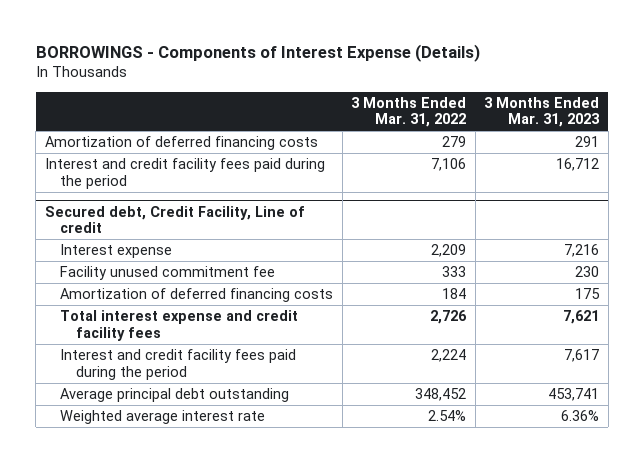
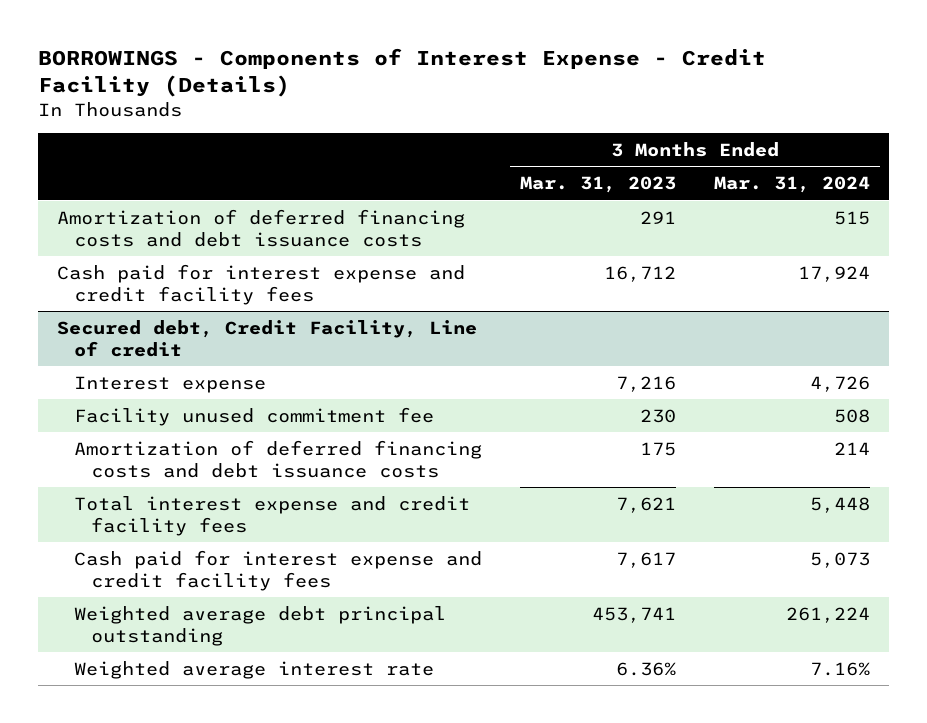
[35,43,480,62] BORROWINGS - Components of Interest Expense (Details) -> [37,47,766,98] BORROWINGS - Components of Interest Expense - Credit Facility (Details)
[351,96,467,128] 3 Months Ended Mar. 31, 2022 -> none
none -> [714,176,871,194] Mar. 31, 2024
[44,136,318,151] Amortization of deferred financing costs -> [56,208,465,247] Amortization of deferred financing costs and debt issuance costs
[44,158,325,189] Interest and credit facility fees paid during the period -> [56,263,465,305] Cash paid for interest expense and credit facility fees
[60,288,334,303] Amortization of deferred financing costs -> [73,439,482,478] Amortization of deferred financing costs and debt issuance costs
[60,349,297,380] Interest and credit facility fees paid during the period -> [73,549,482,591] Cash paid for interest expense and credit facility fees
[60,388,290,403] Average principal debt outstanding -> [73,605,446,646] Weighted average debt principal outstanding

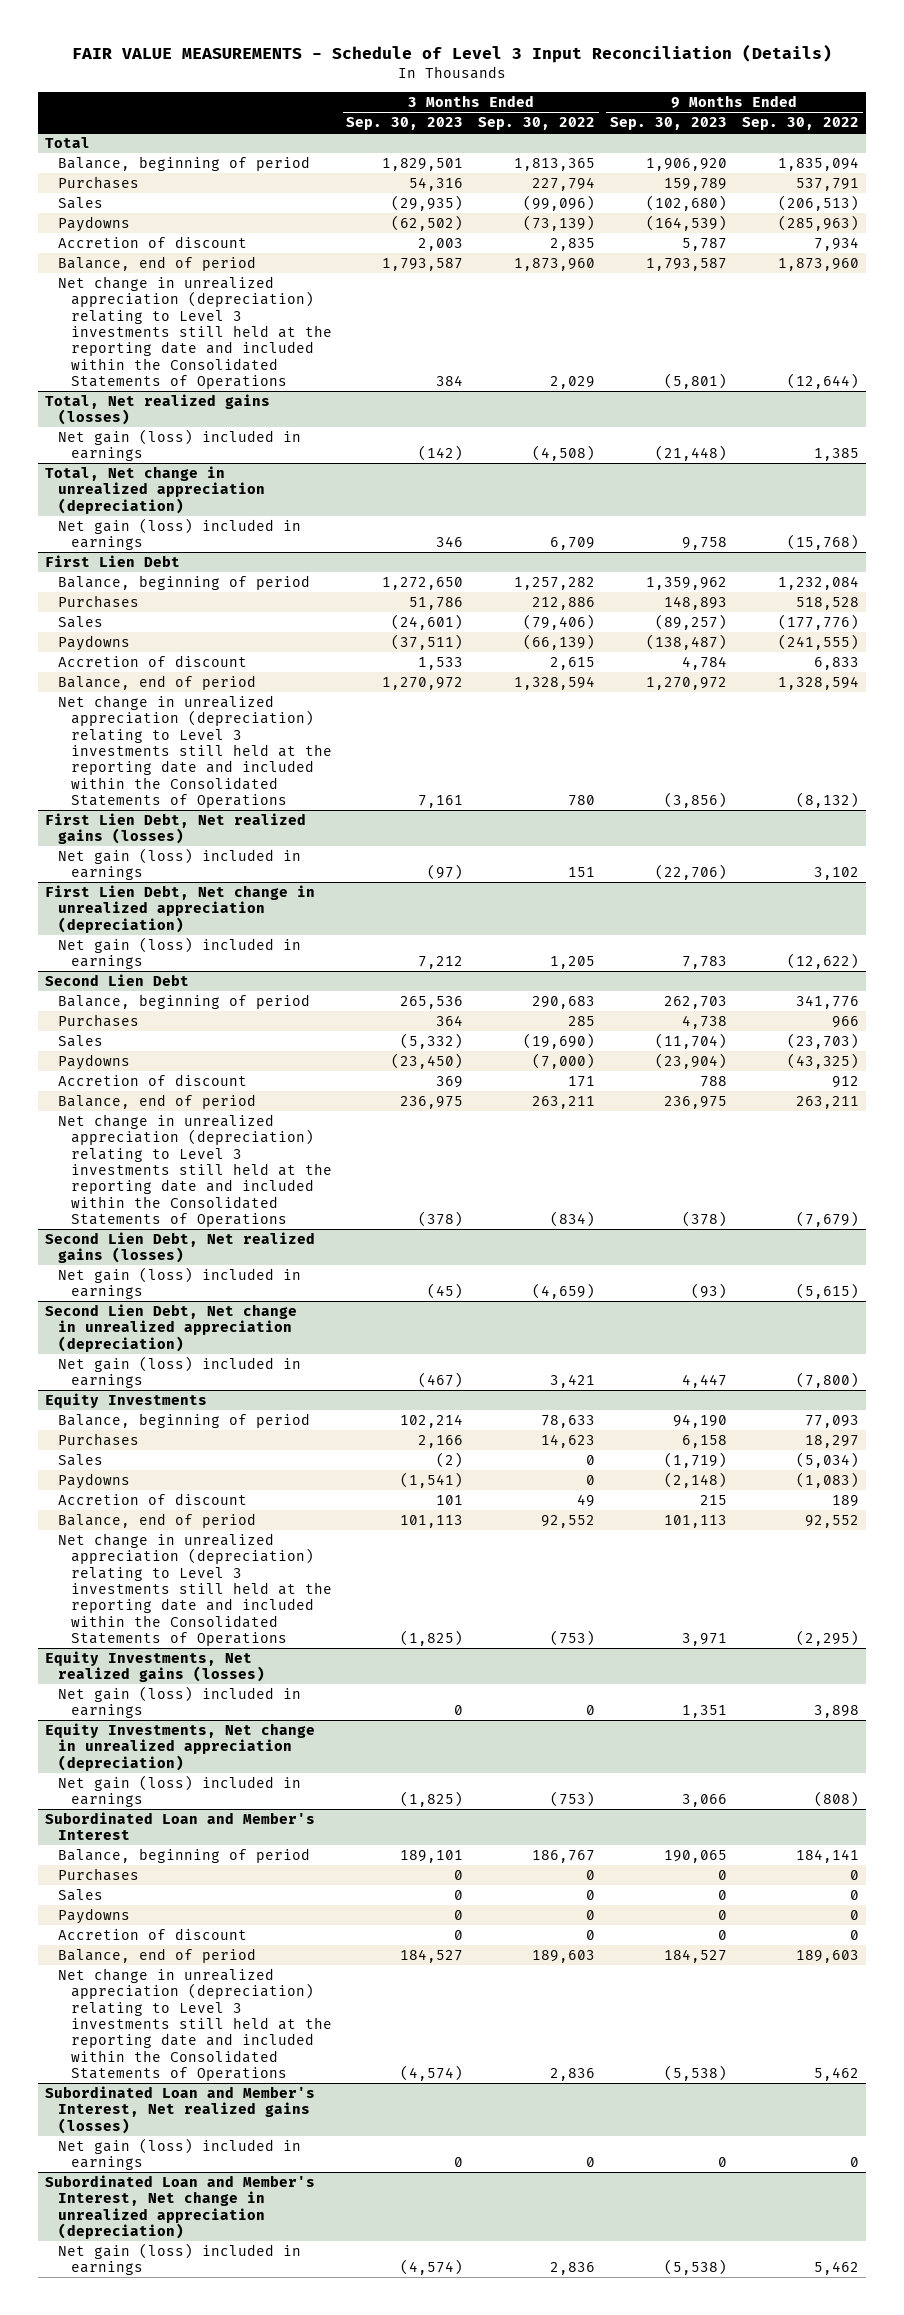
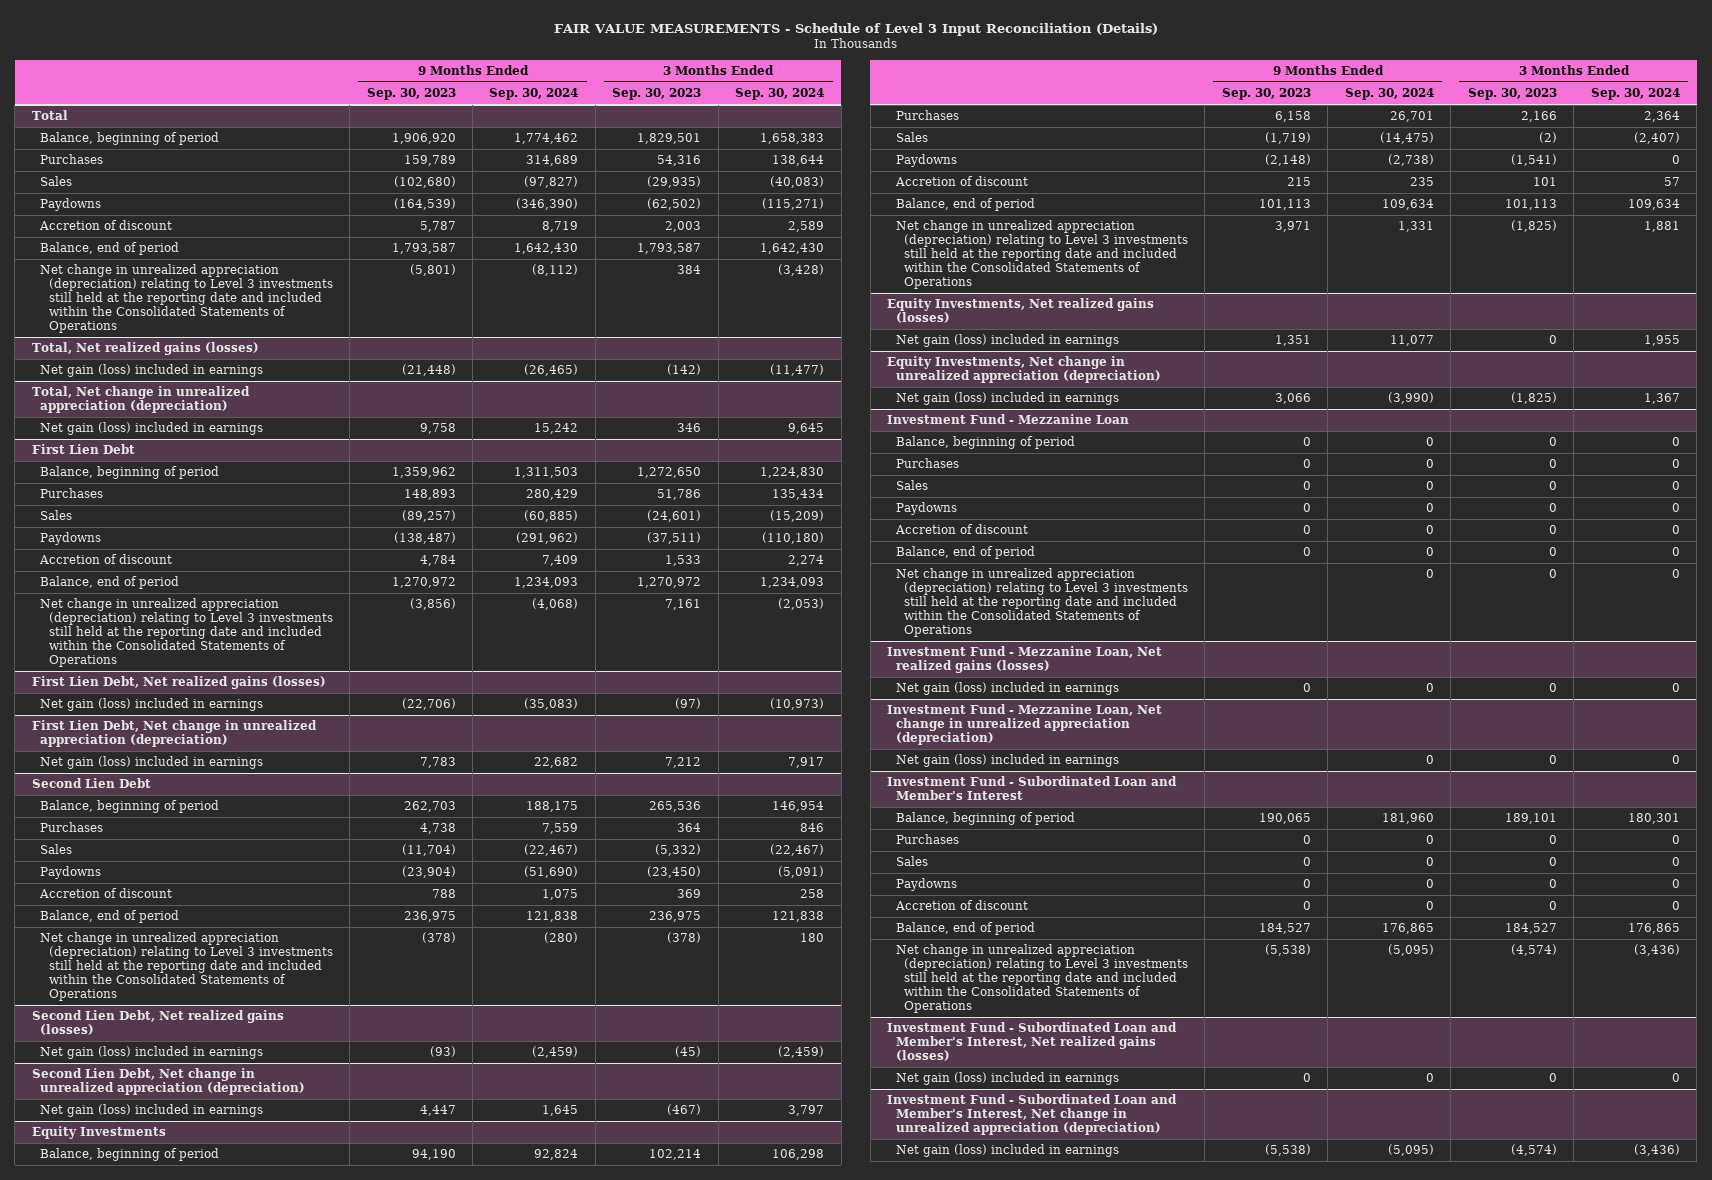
[478,116,596,130] Sep. 30, 2022 -> none
[741,116,859,130] Sep. 30, 2022 -> none
none -> [489,88,579,101] Sep. 30, 2024
none -> [735,88,825,101] Sep. 30, 2024
none -> [887,414,1130,425] Investment Fund - Mezzanine Loan
none -> [895,436,1075,450] Balance, beginning of period
none -> [895,458,959,469] Purchases
none -> [895,480,928,491] Sales
none -> [895,502,957,516] Paydowns
none -> [894,524,1028,535] Accretion of discount
none -> [895,546,1035,560] Balance, end of period
none -> [895,568,1188,638] Net change in unrealized appreciation (depreciation) relating to Level 3 investments still held at the reporting date and included within the Consolidated Statements of Operations
none -> [887,646,1163,674] Investment Fund - Mezzanine Loan, Net realized gains (losses)
none -> [895,682,1119,696] Net gain (loss) included in earnings
none -> [887,704,1163,746] Investment Fund - Mezzanine Loan, Net change in unrealized appreciation (depreciation)
none -> [895,754,1119,768] Net gain (loss) included in earnings
[45,1811,316,1841] Subordinated Loan and Member's Interest -> [887,776,1178,801] Investment Fund - Subordinated Loan and Member's Interest
[45,2085,316,2134] Subordinated Loan and Member's Interest, Net realized gains (losses) -> [887,1022,1178,1062] Investment Fund - Subordinated Loan and Member's Interest, Net realized gains (losses)
[45,2174,316,2239] Subordinated Loan and Member's Interest, Net change in unrealized appreciation (depreciation) -> [887,1094,1178,1136] Investment Fund - Subordinated Loan and Member's Interest, Net change in unrealized appreciation (depreciation)

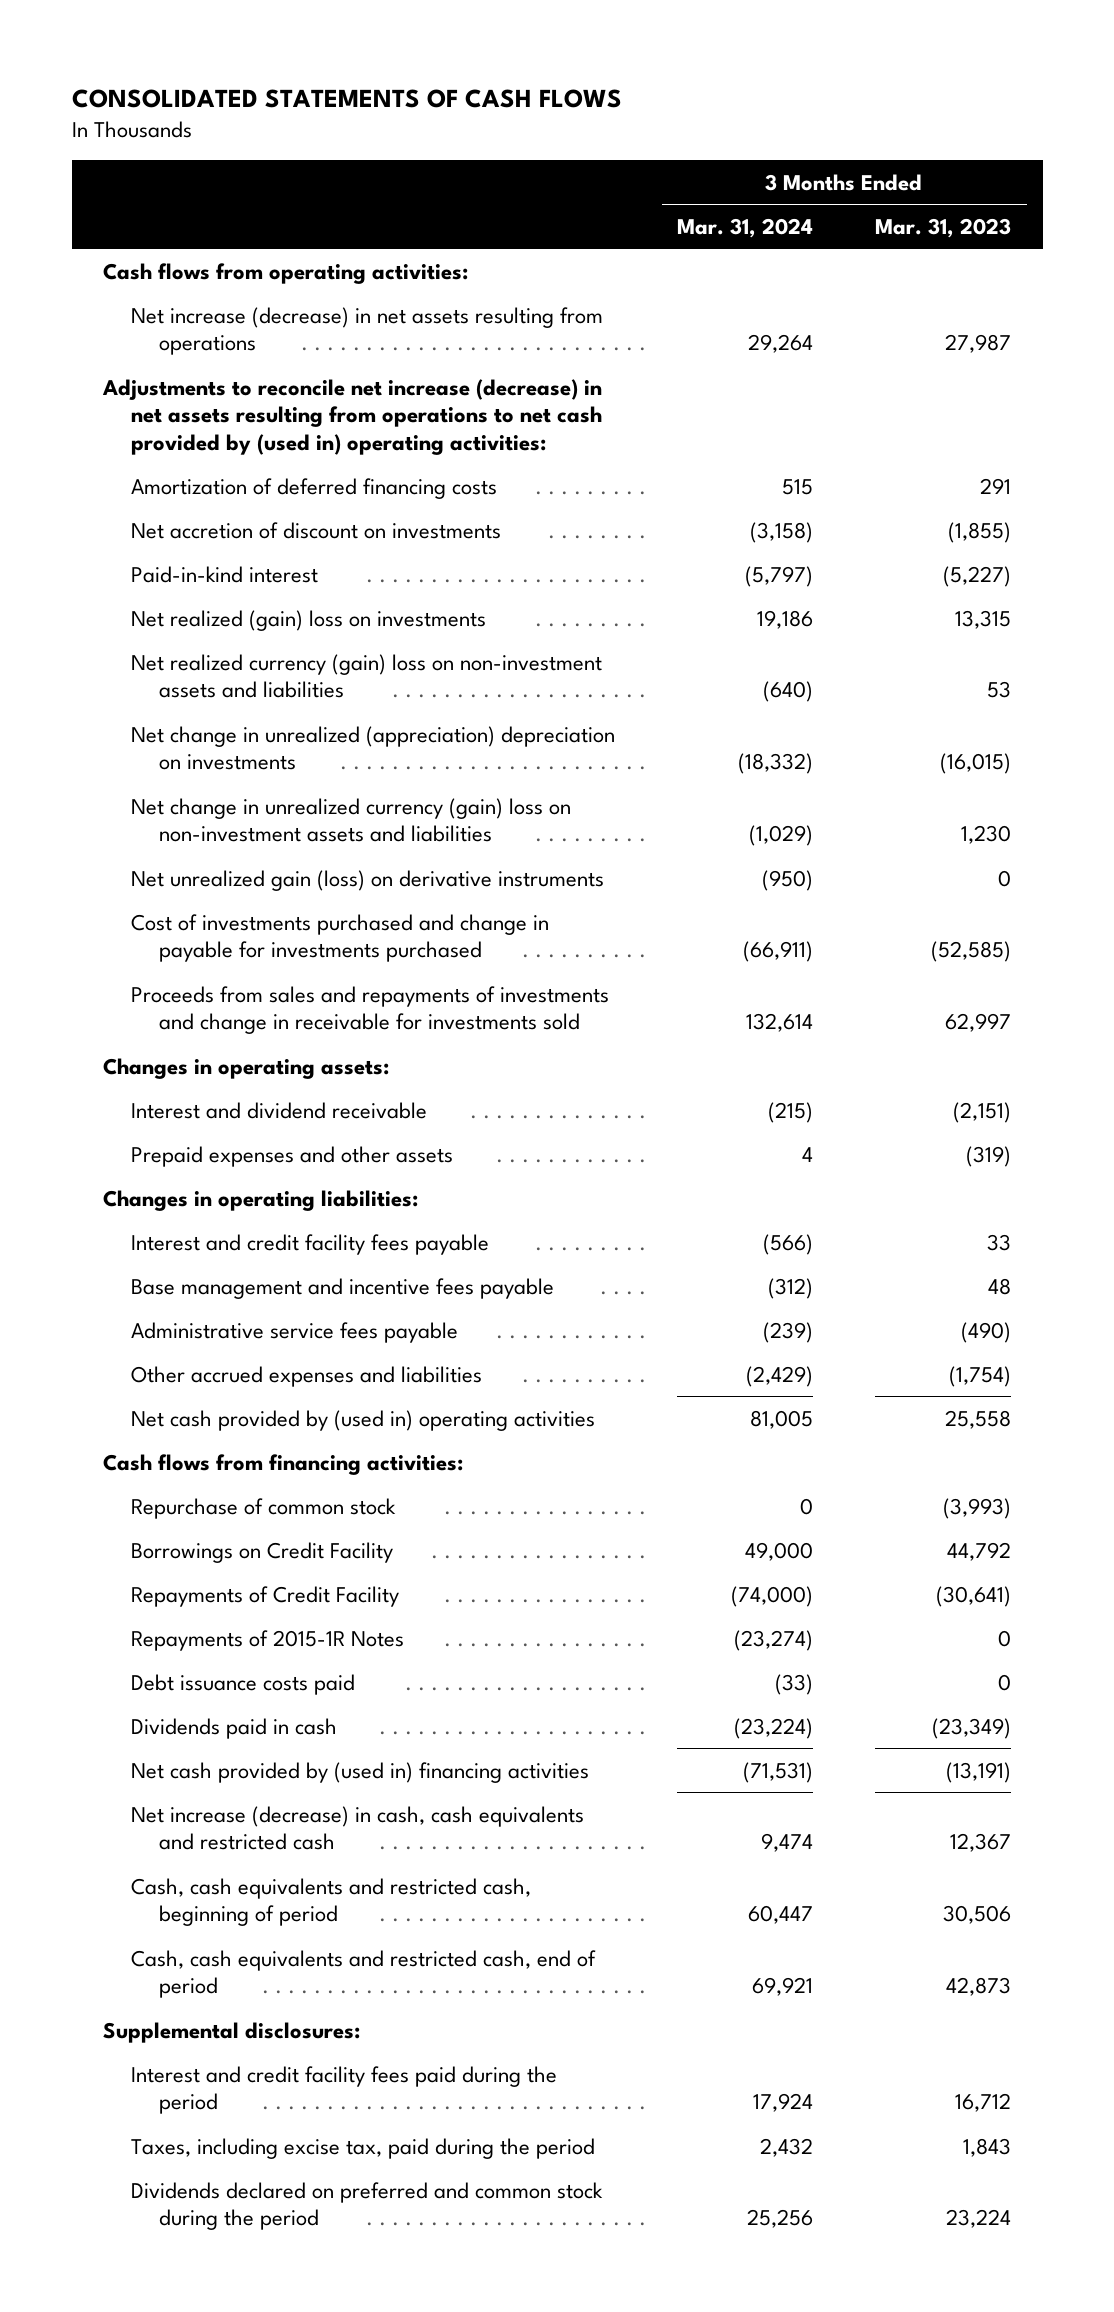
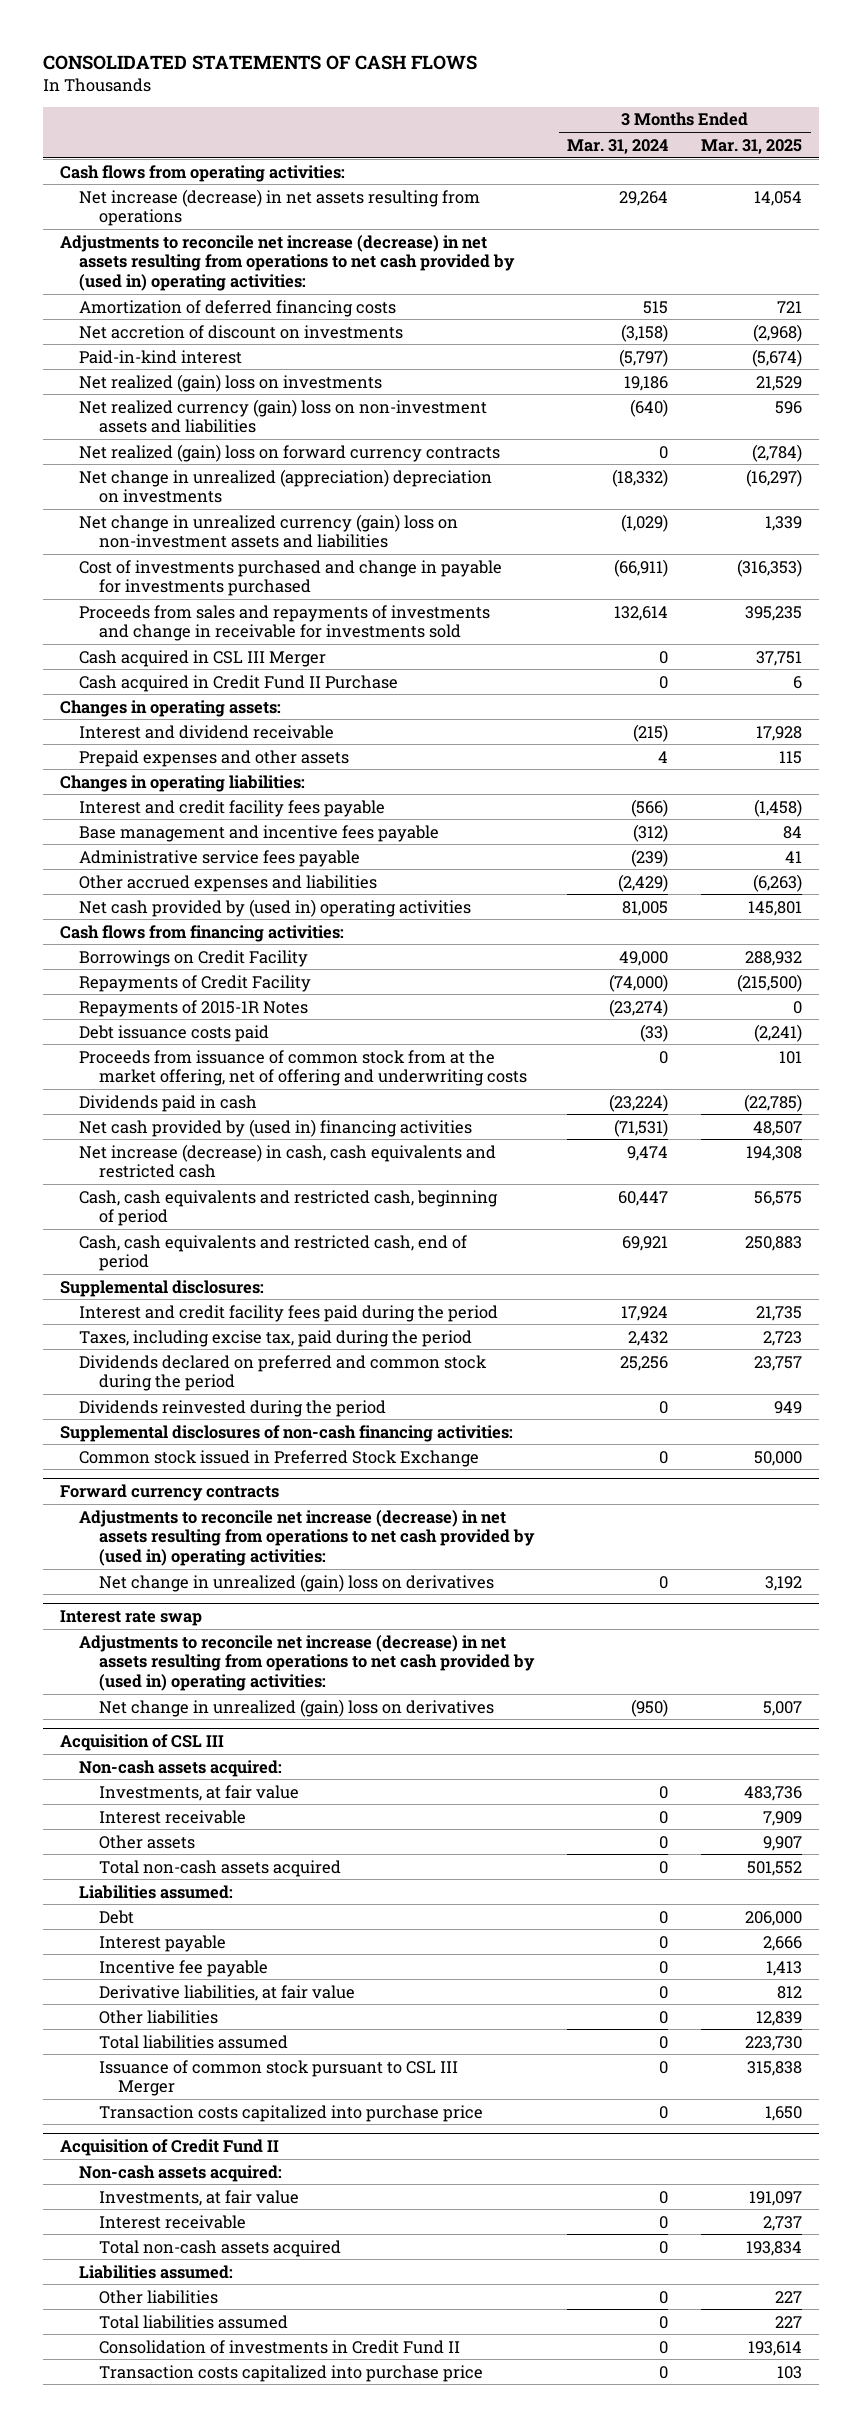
[875,217,1012,238] Mar. 31, 2023 -> none
none -> [701,138,803,154] Mar. 31, 2025
none -> [79,443,501,462] Net realized (gain) loss on forward currency contracts
[130,869,604,891] Net unrealized gain (loss) on derivative instruments -> none
none -> [79,649,327,667] Cash acquired in CSL III Merger
none -> [79,674,399,692] Cash acquired in Credit Fund II Purchase
[130,1497,396,1519] Repurchase of common stock -> none
none -> [79,1049,527,1087] Proceeds from issuance of common stock from at the market offering, net of offering and underwriting costs
none -> [79,1399,387,1417] Dividends reinvested during the period
none -> [59,1424,513,1442] Supplemental disclosures of non-cash financing activities:
none -> [79,1449,480,1467] Common stock issued in Preferred Stock Exchange
none -> [59,1484,279,1502] Forward currency contracts
none -> [79,1509,535,1566] Adjustments to reconcile net increase (decrease) in net assets resulting from operations to net cash provided by (used in) operating activities:
none -> [98,1573,494,1592] Net change in unrealized (gain) loss on derivatives
none -> [59,1610,202,1627] Interest rate swap
none -> [79,1634,535,1691] Adjustments to reconcile net increase (decrease) in net assets resulting from operations to net cash provided by (used in) operating activities:
none -> [98,1698,494,1717] Net change in unrealized (gain) loss on derivatives
none -> [59,1734,224,1752] Acquisition of CSL III
none -> [79,1759,283,1777] Non-cash assets acquired:
none -> [98,1784,299,1801] Investments, at fair value
none -> [98,1809,246,1824] Interest receivable
none -> [98,1834,195,1849] Other assets
none -> [98,1859,341,1877] Total non-cash assets acquired
none -> [79,1884,234,1899] Liabilities assumed:
none -> [98,1909,134,1924] Debt
none -> [98,1934,226,1952] Interest payable
none -> [98,1959,268,1977] Incentive fee payable
none -> [98,1984,355,2001] Derivative liabilities, at fair value
none -> [98,2009,218,2024] Other liabilities
none -> [98,2034,288,2049] Total liabilities assumed
none -> [98,2059,458,2097] Issuance of common stock pursuant to CSL III Merger
none -> [98,2104,483,2122] Transaction costs capitalized into purchase price
none -> [59,2139,279,2157] Acquisition of Credit Fund II
none -> [79,2164,283,2182] Non-cash assets acquired:
none -> [98,2189,299,2206] Investments, at fair value
none -> [98,2214,246,2229] Interest receivable
none -> [98,2239,341,2257] Total non-cash assets acquired
none -> [79,2264,234,2279] Liabilities assumed:
none -> [98,2289,218,2304] Other liabilities
none -> [98,2314,288,2329] Total liabilities assumed
none -> [98,2339,460,2354] Consolidation of investments in Credit Fund II
none -> [98,2364,483,2382] Transaction costs capitalized into purchase price

